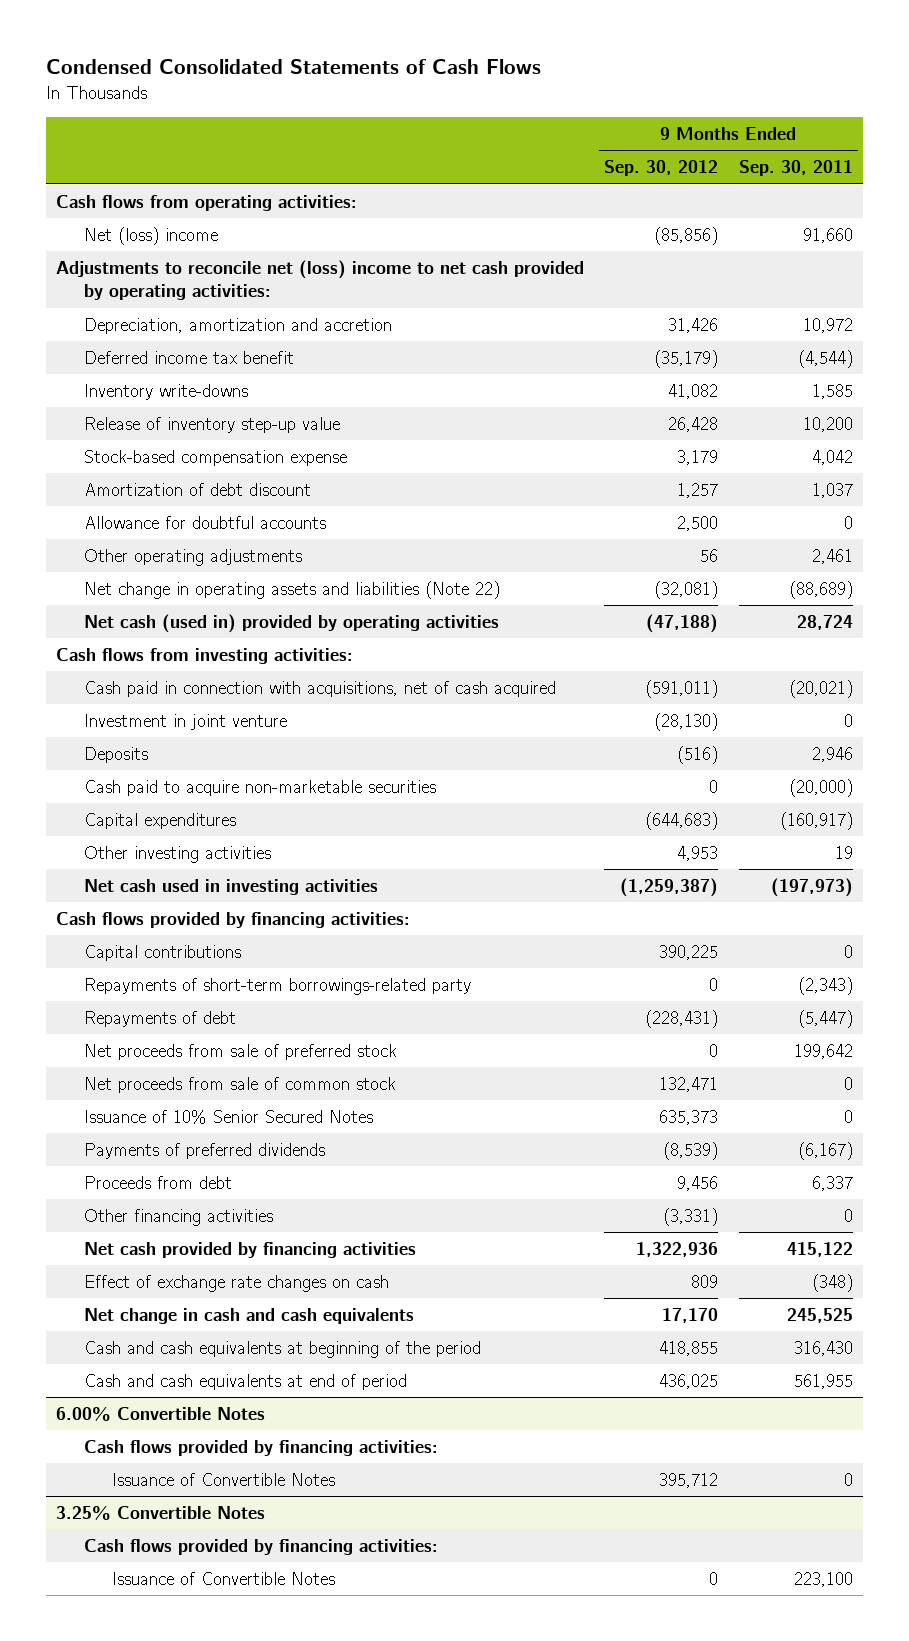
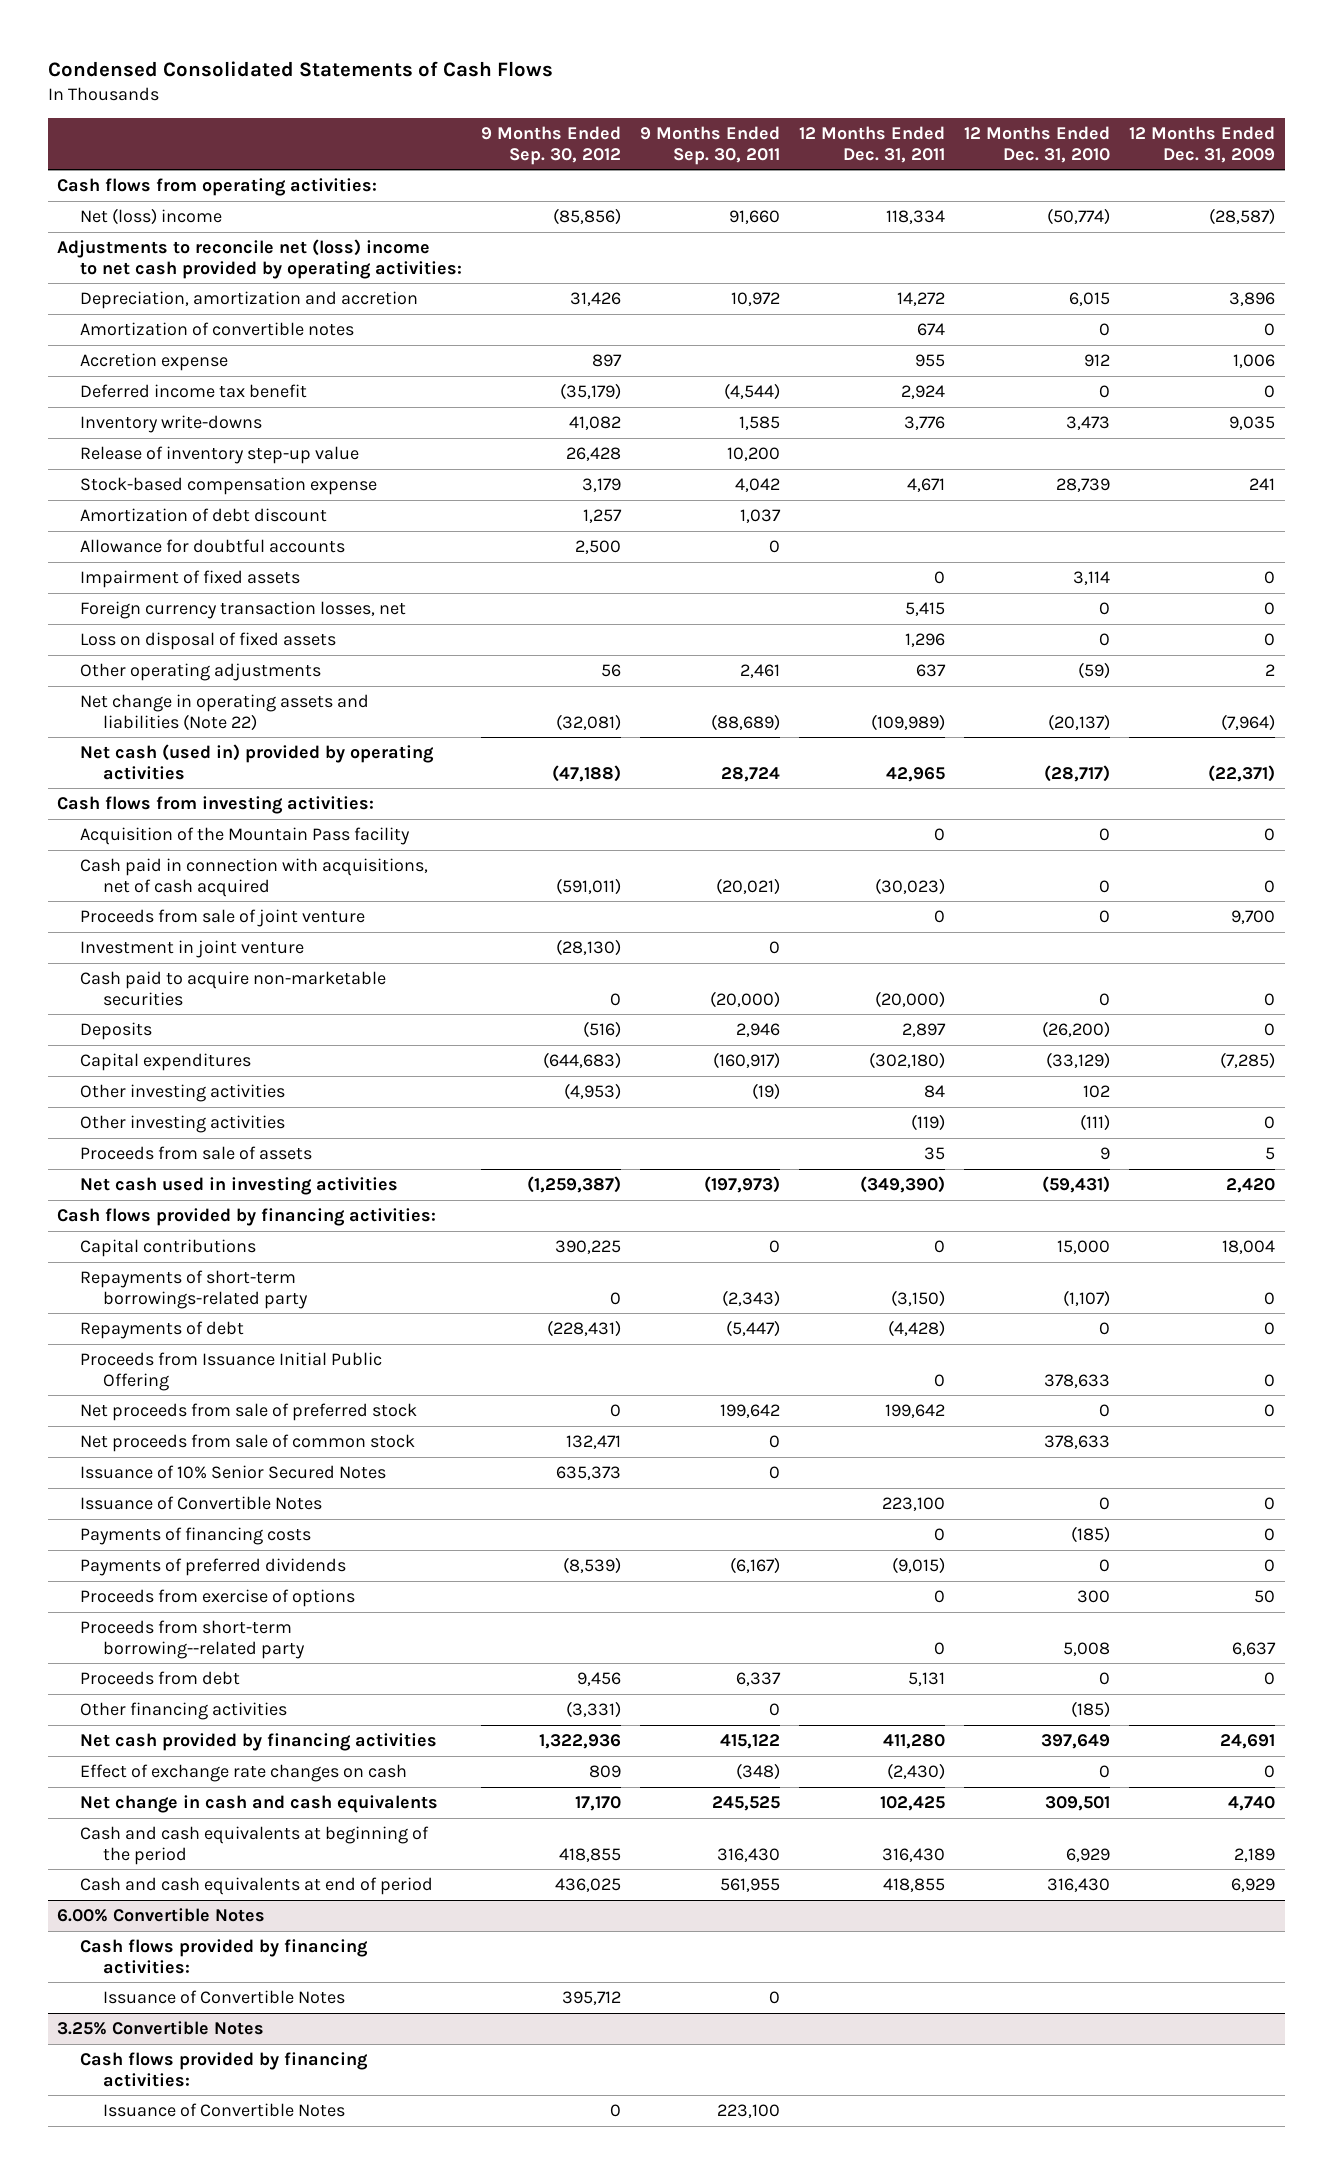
none -> [799,125,946,163] 12 Months Ended Dec. 31, 2011
none -> [964,125,1111,163] 12 Months Ended Dec. 31, 2010
none -> [1129,125,1276,163] 12 Months Ended Dec. 31, 2009
none -> [80,321,355,336] Amortization of convertible notes
none -> [80,352,229,371] Accretion expense
none -> [80,569,301,588] Impairment of fixed assets
none -> [80,600,407,619] Foreign currency transaction losses, net
none -> [80,631,337,650] Loss on disposal of fixed assets
none -> [80,826,411,845] Acquisition of the Mountain Pass facility
none -> [80,908,366,927] Proceeds from sale of joint venture
[84,746,149,763] Deposits -> [80,1021,153,1040] Deposits
[677,845,719,861] 4,953 -> [564,1082,622,1100] (4,953)
[834,845,853,859] 19 -> [752,1082,781,1100] (19)
none -> [80,1114,286,1133] Other investing activities
none -> [80,1145,313,1160] Proceeds from sale of assets
none -> [80,1351,383,1391] Proceeds from Issuance Initial Public Offering
none -> [80,1495,323,1510] Issuance of Convertible Notes
none -> [80,1526,312,1545] Payments of financing costs
none -> [80,1588,356,1607] Proceeds from exercise of options
none -> [80,1619,306,1659] Proceeds from short-term borrowing--related party

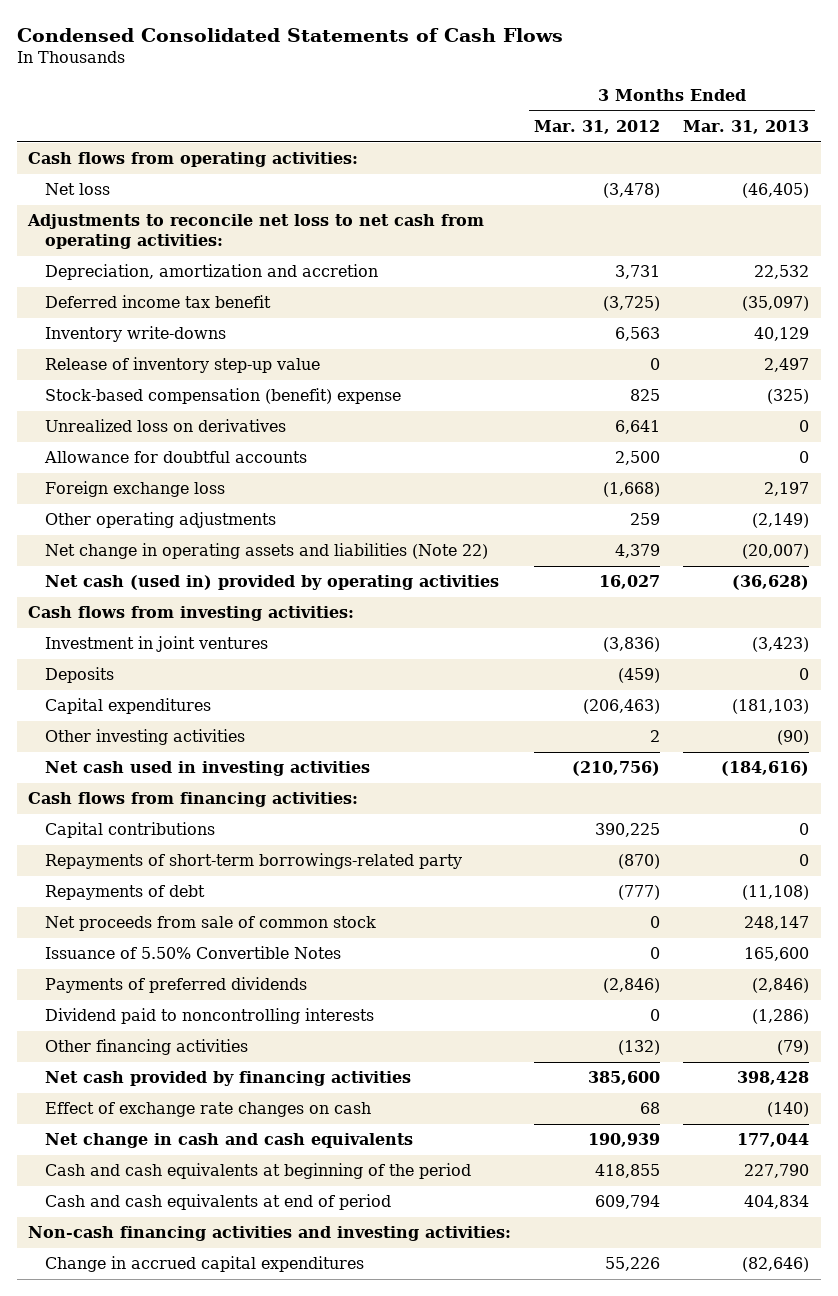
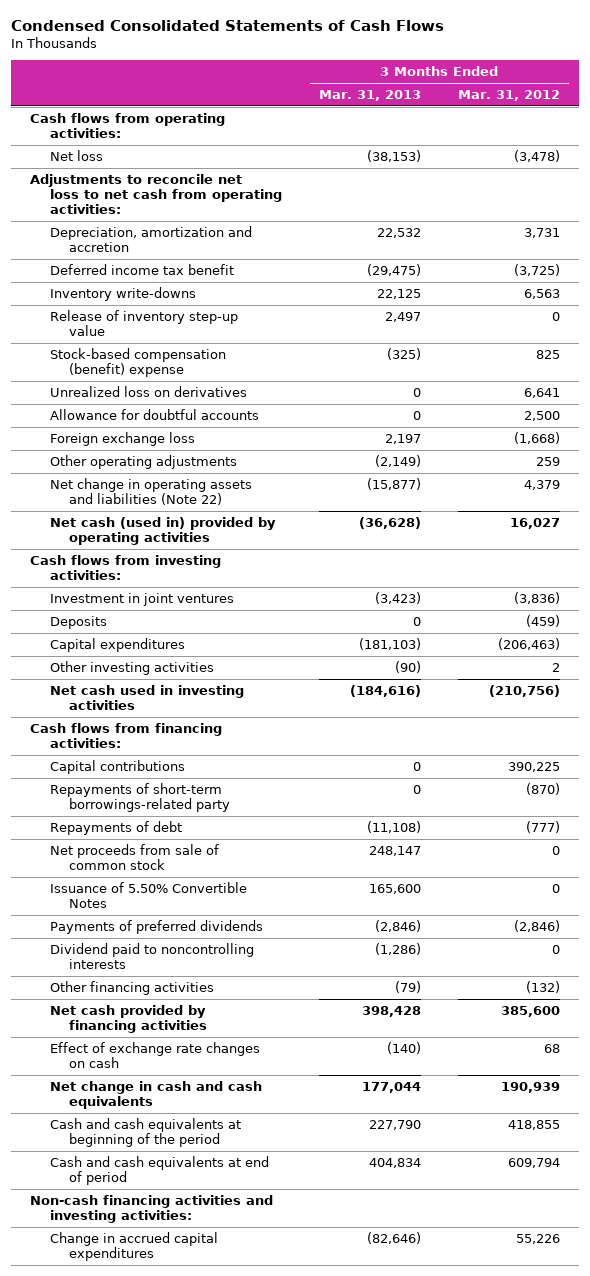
[742,183,810,199] (46,405) -> [366,149,421,162] (38,153)
[742,296,810,312] (35,097) -> [366,263,421,276] (29,475)
[754,327,810,342] 40,129 -> [376,288,421,299] 22,125
[742,544,810,560] (20,007) -> [366,477,421,490] (15,877)

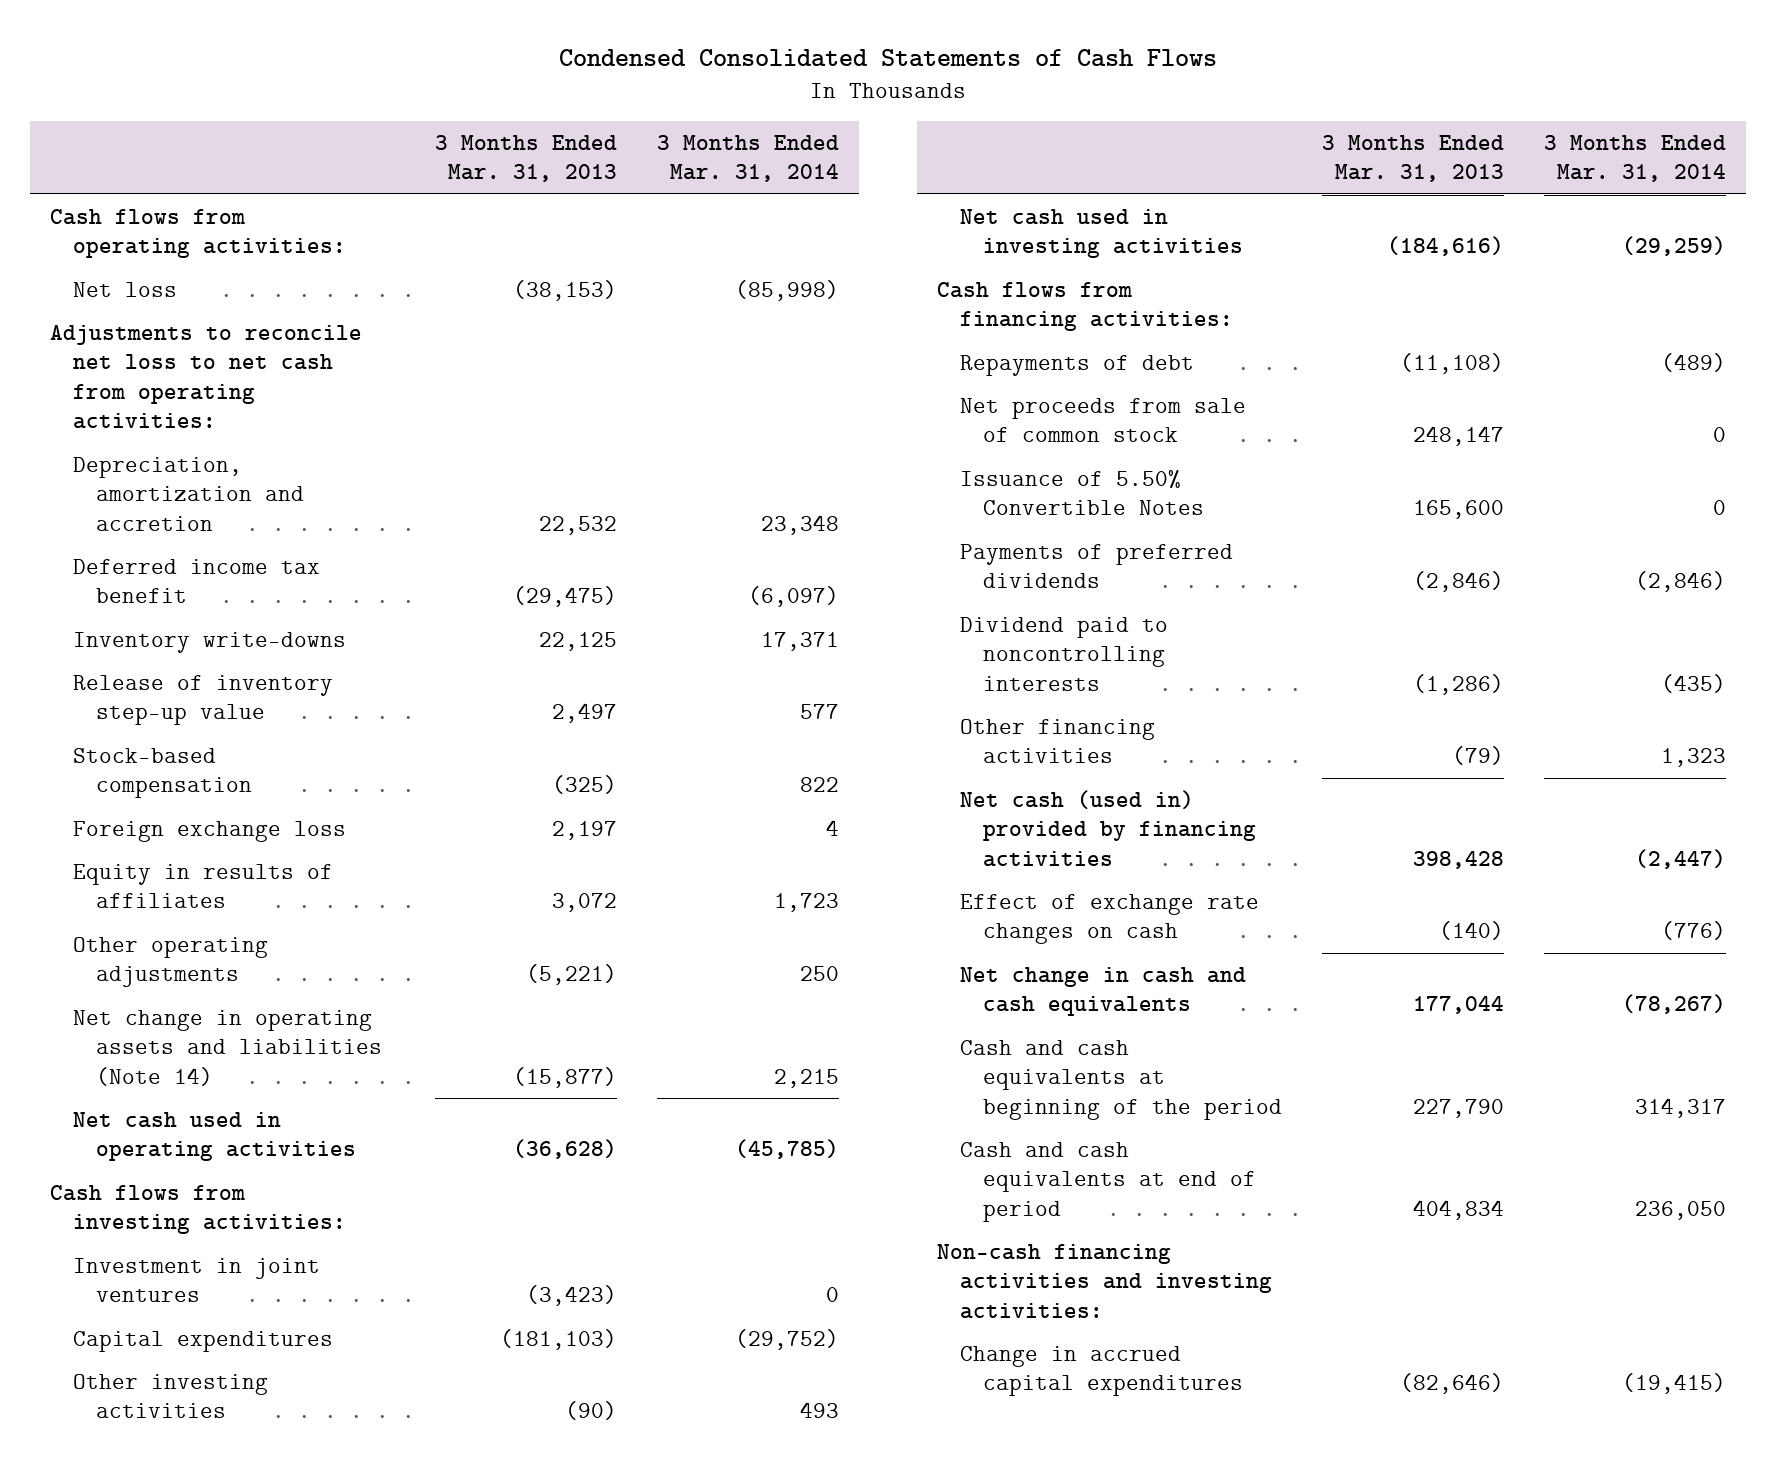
[458,90,561,102] Mar. 31, 2012 -> none
none -> [656,134,839,183] 3 Months Ended Mar. 31, 2014
[49,385,247,397] Unrealized loss on derivatives -> none
[49,408,259,420] Allowance for doubtful accounts -> none
[49,347,226,377] Stock-based compensation (benefit) expense -> [72,747,253,799] Stock-based compensation
none -> [72,863,333,909] Equity in results of affiliates
[374,454,421,467] (2,149) -> [525,964,617,986] (5,221)
[49,477,252,505] Net change in operating assets and liabilities (Note 22) -> [72,1009,383,1086] Net change in operating assets and liabilities (Note 14)
[49,516,276,545] Net cash (used in) provided by operating activities -> [72,1111,357,1162] Net cash used in operating activities
[49,615,107,629] Deposits -> none
[49,759,185,774] Capital contributions -> none
[49,782,231,812] Repayments of short-term borrowings-related party -> none
[49,1004,208,1033] Net cash provided by financing activities -> [960,789,1257,867] Net cash (used in) provided by financing activities

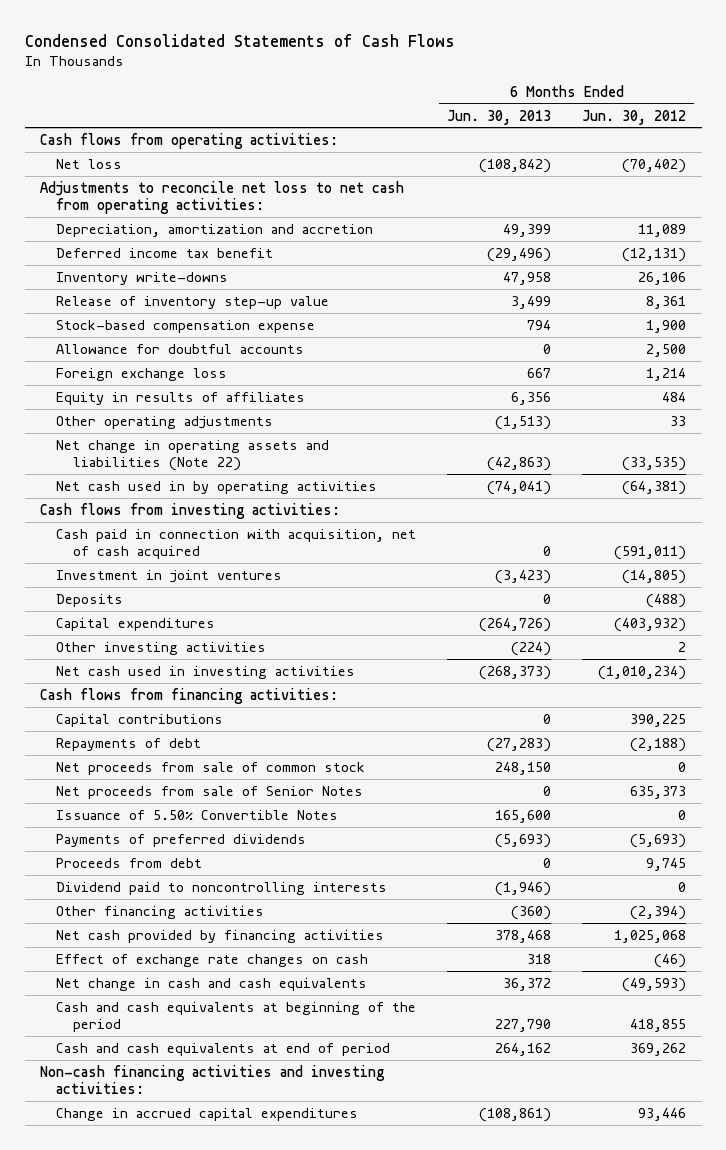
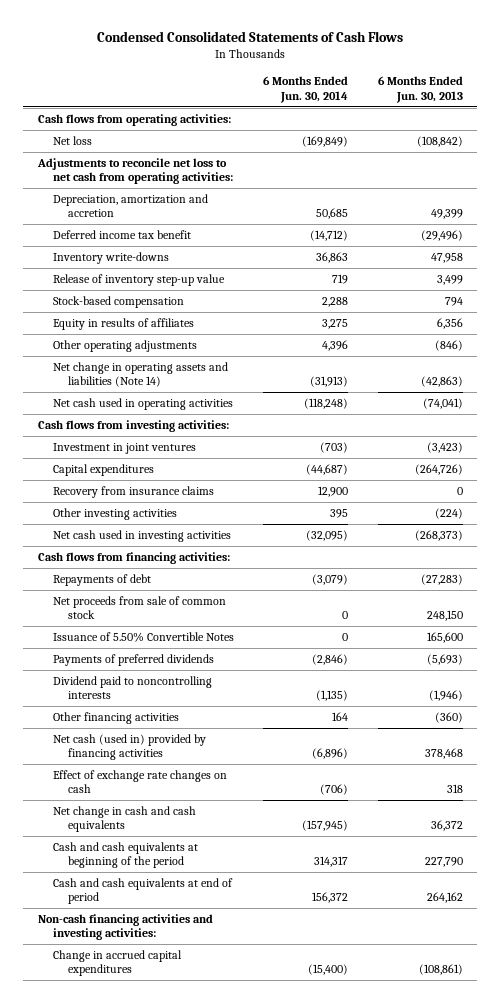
[582,109,687,125] Jun. 30, 2012 -> none
none -> [263,76,349,103] 6 Months Ended Jun. 30, 2014
[56,343,305,354] Allowance for doubtful accounts -> none
[56,367,228,381] Foreign exchange loss -> none
[56,319,316,333] Stock-based compensation expense -> [52,296,184,309] Stock-based compensation
[495,415,552,430] (1,513) -> [434,340,463,352] (846)
[56,439,330,472] Net change in operating assets and liabilities (Note 22) -> [52,362,228,388] Net change in operating assets and liabilities (Note 14)
[56,480,378,494] Net cash used in by operating activities -> [52,398,233,411] Net cash used in operating activities
[56,528,417,560] Cash paid in connection with acquisition, net of cash acquired -> none
[56,593,124,607] Deposits -> none
none -> [52,486,214,499] Recovery from insurance claims
[56,713,224,727] Capital contributions -> none
[56,785,364,799] Net proceeds from sale of Senior Notes -> none
[56,857,203,868] Proceeds from debt -> none
[56,929,385,943] Net cash provided by financing activities -> [52,734,206,761] Net cash (used in) provided by financing activities

